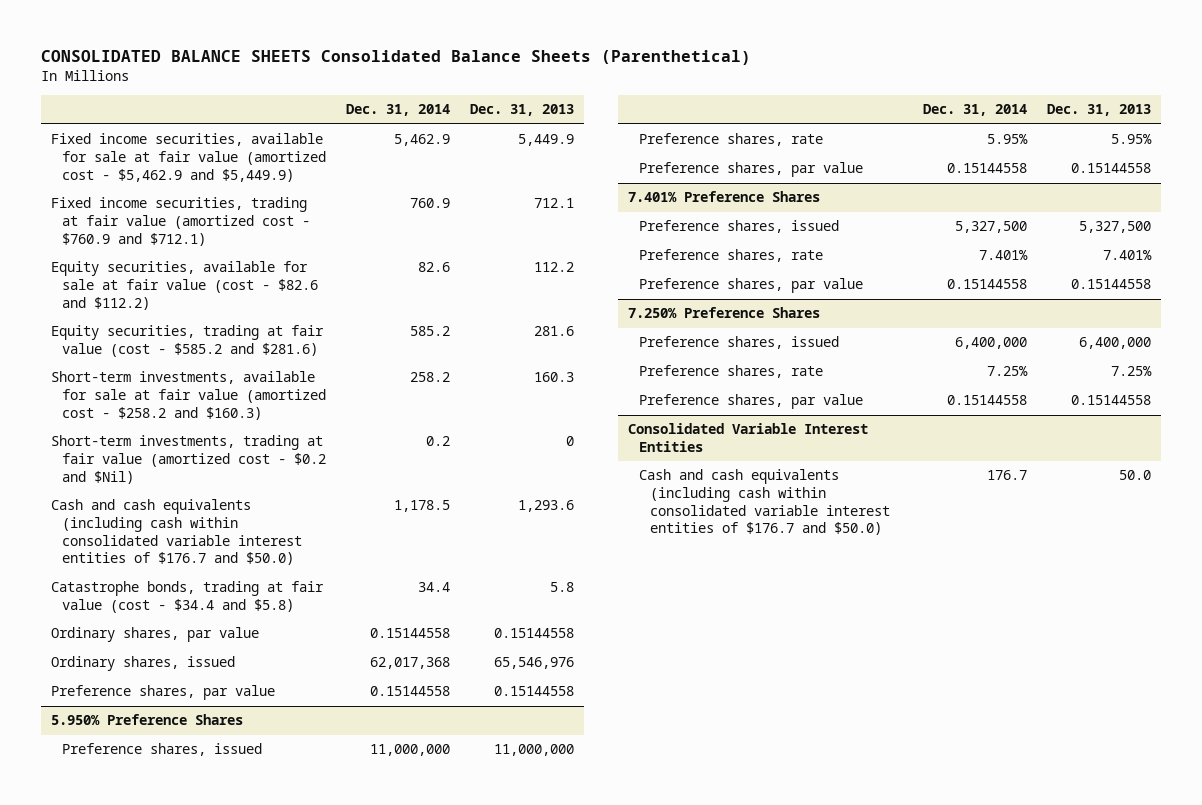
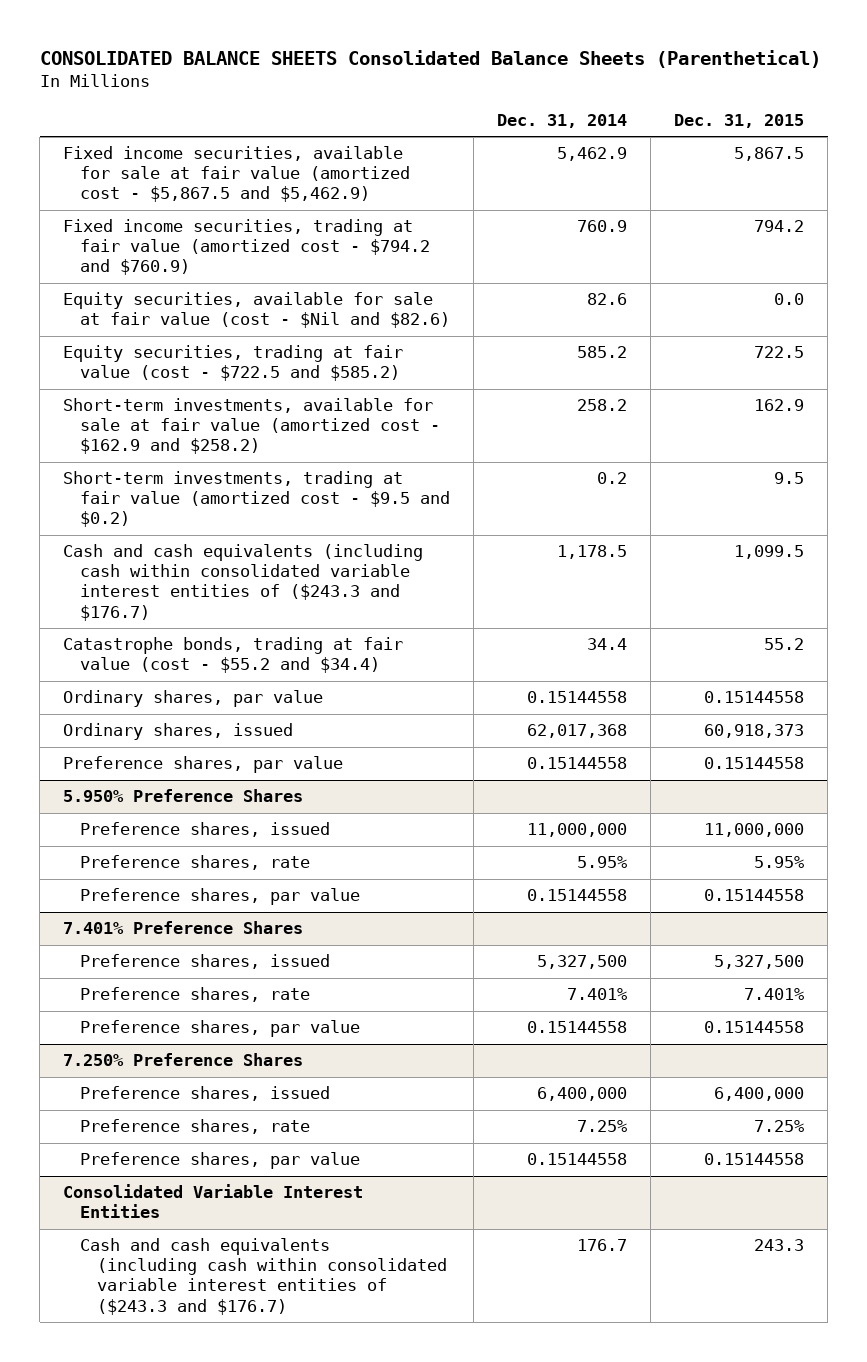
[469,104,574,117] Dec. 31, 2013 -> none
none -> [674,114,805,129] Dec. 31, 2015
[50,133,326,182] Fixed income securities, available for sale at fair value (amortized cost - $5,462.9 and $5,449.9) -> [63,146,411,203] Fixed income securities, available for sale at fair value (amortized cost - $5,867.5 and $5,462.9)
[50,197,310,246] Fixed income securities, trading at fair value (amortized cost - $760.9 and $712.1) -> [63,219,431,276] Fixed income securities, trading at fair value (amortized cost - $794.2 and $760.9)
[50,261,318,310] Equity securities, available for sale at fair value (cost - $82.6 and $112.2) -> [63,292,451,329] Equity securities, available for sale at fair value (cost - $Nil and $82.6)
[50,325,324,357] Equity securities, trading at fair value (cost - $585.2 and $281.6) -> [63,345,404,382] Equity securities, trading at fair value (cost - $722.5 and $585.2)
[50,371,326,420] Short-term investments, available for sale at fair value (amortized cost - $258.2 and $160.3) -> [63,398,441,455] Short-term investments, available for sale at fair value (amortized cost - $162.9 and $258.2)
[50,435,326,484] Short-term investments, trading at fair value (amortized cost - $0.2 and $Nil) -> [63,471,451,528] Short-term investments, trading at fair value (amortized cost - $9.5 and $0.2)
[50,499,302,566] Cash and cash equivalents (including cash within consolidated variable interest entities of $176.7 and $50.0) -> [63,544,424,621] Cash and cash equivalents (including cash within consolidated variable interest entities of ($243.3 and $176.7)
[50,581,324,613] Catastrophe bonds, trading at fair value (cost - $34.4 and $5.8) -> [63,637,404,674] Catastrophe bonds, trading at fair value (cost - $55.2 and $34.4)
[639,469,891,536] Cash and cash equivalents (including cash within consolidated variable interest entities of $176.7 and $50.0) -> [80,1238,447,1315] Cash and cash equivalents (including cash within consolidated variable interest entities of ($243.3 and $176.7)

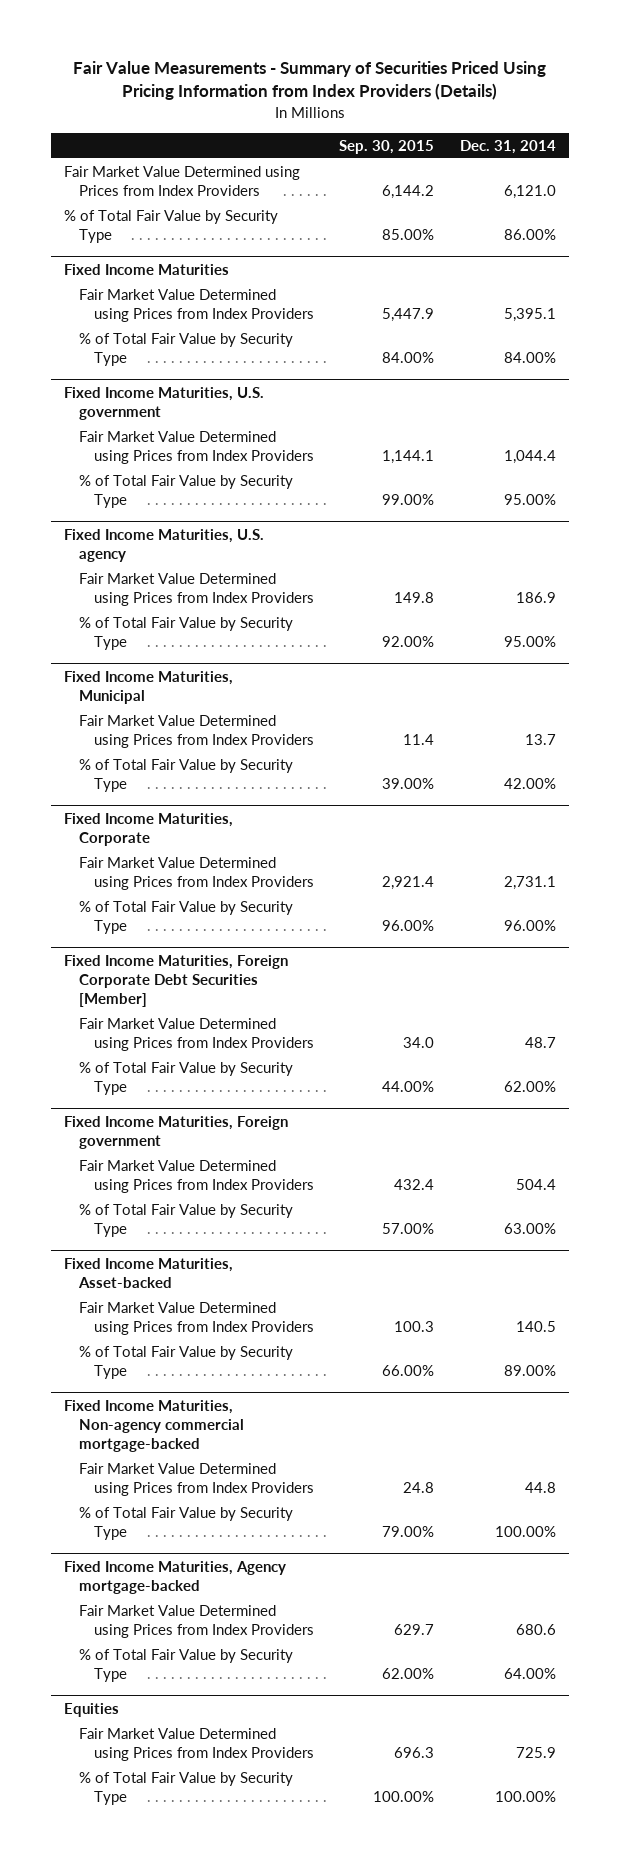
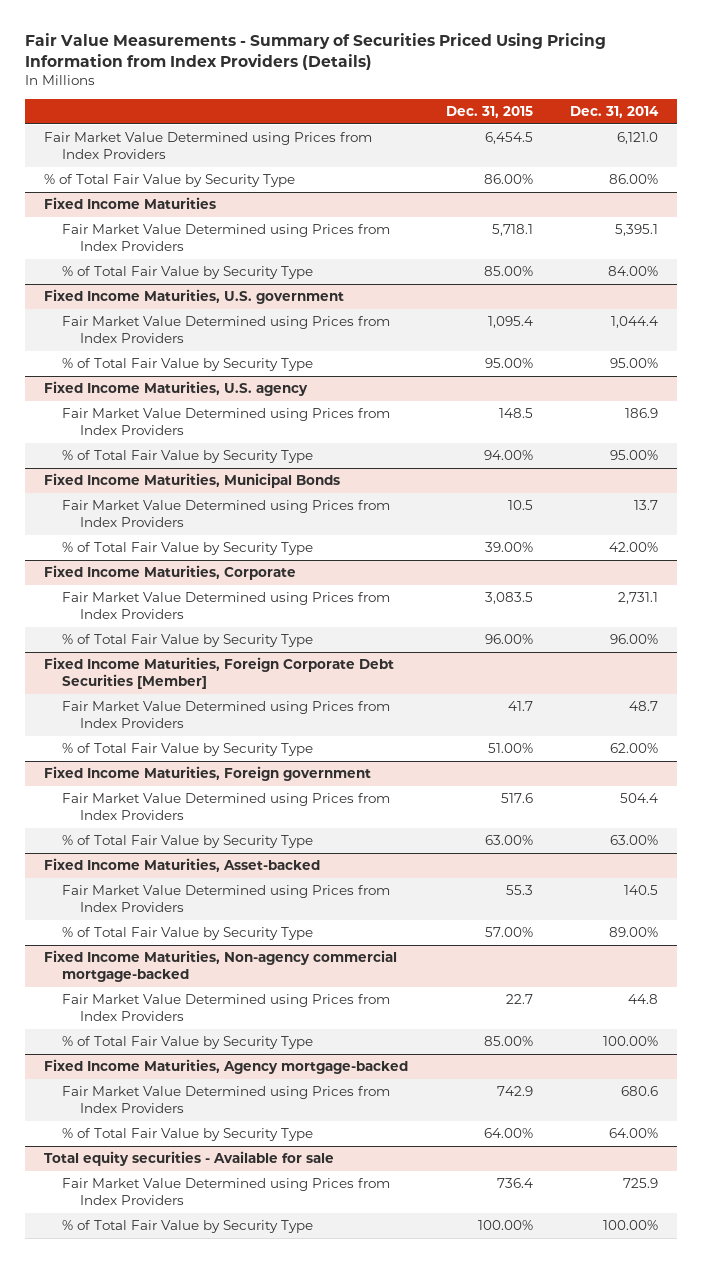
[339,139,435,154] Sep. 30, 2015 -> none
none -> [445,106,533,119] Dec. 31, 2015
[63,670,233,704] Fixed Income Maturities, Municipal -> [43,473,340,489] Fixed Income Maturities, Municipal Bonds
[63,1702,119,1717] Equities -> [43,1151,334,1167] Total equity securities - Available for sale

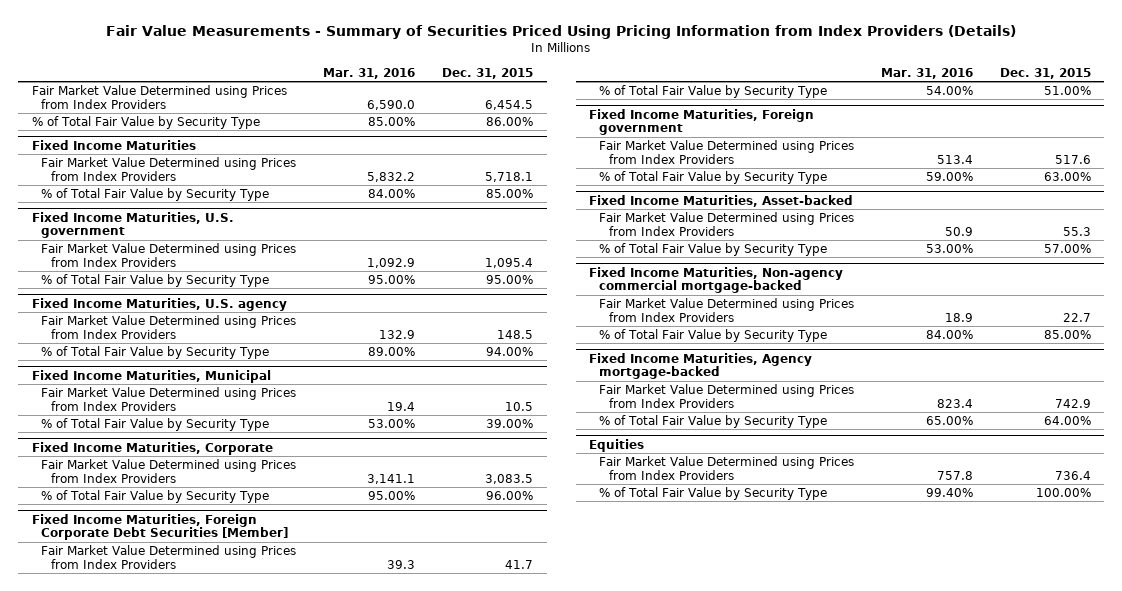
[570,106,660,119] Dec. 31, 2014 -> none
none -> [323,67,416,79] Mar. 31, 2016
[43,473,340,489] Fixed Income Maturities, Municipal Bonds -> [31,369,271,383] Fixed Income Maturities, Municipal
[43,1151,334,1167] Total equity securities - Available for sale -> [589,438,645,452] Equities

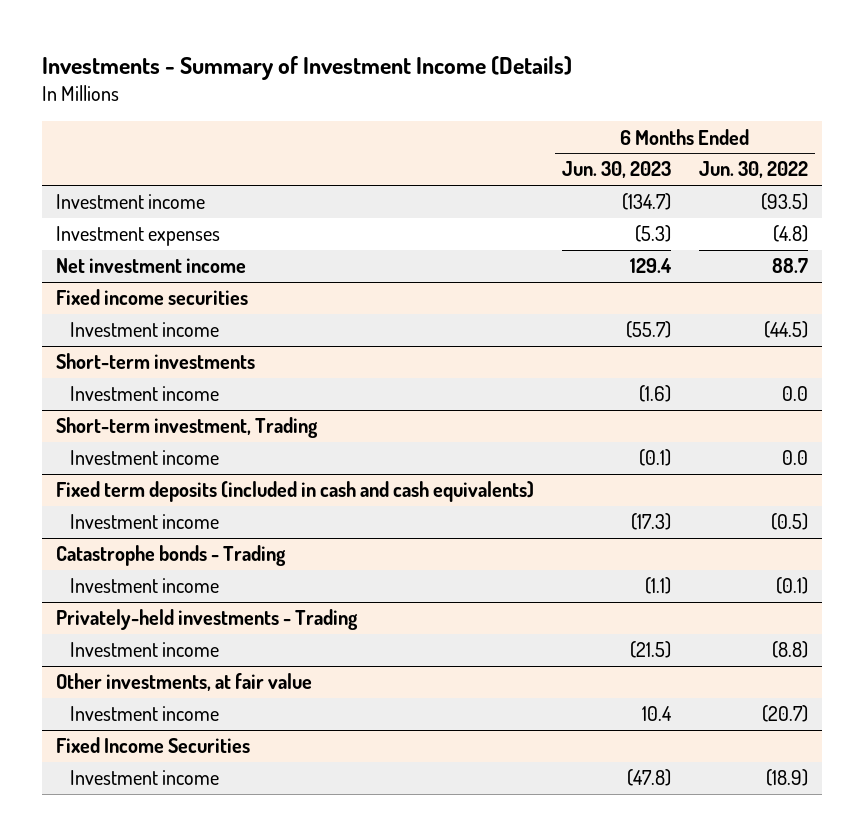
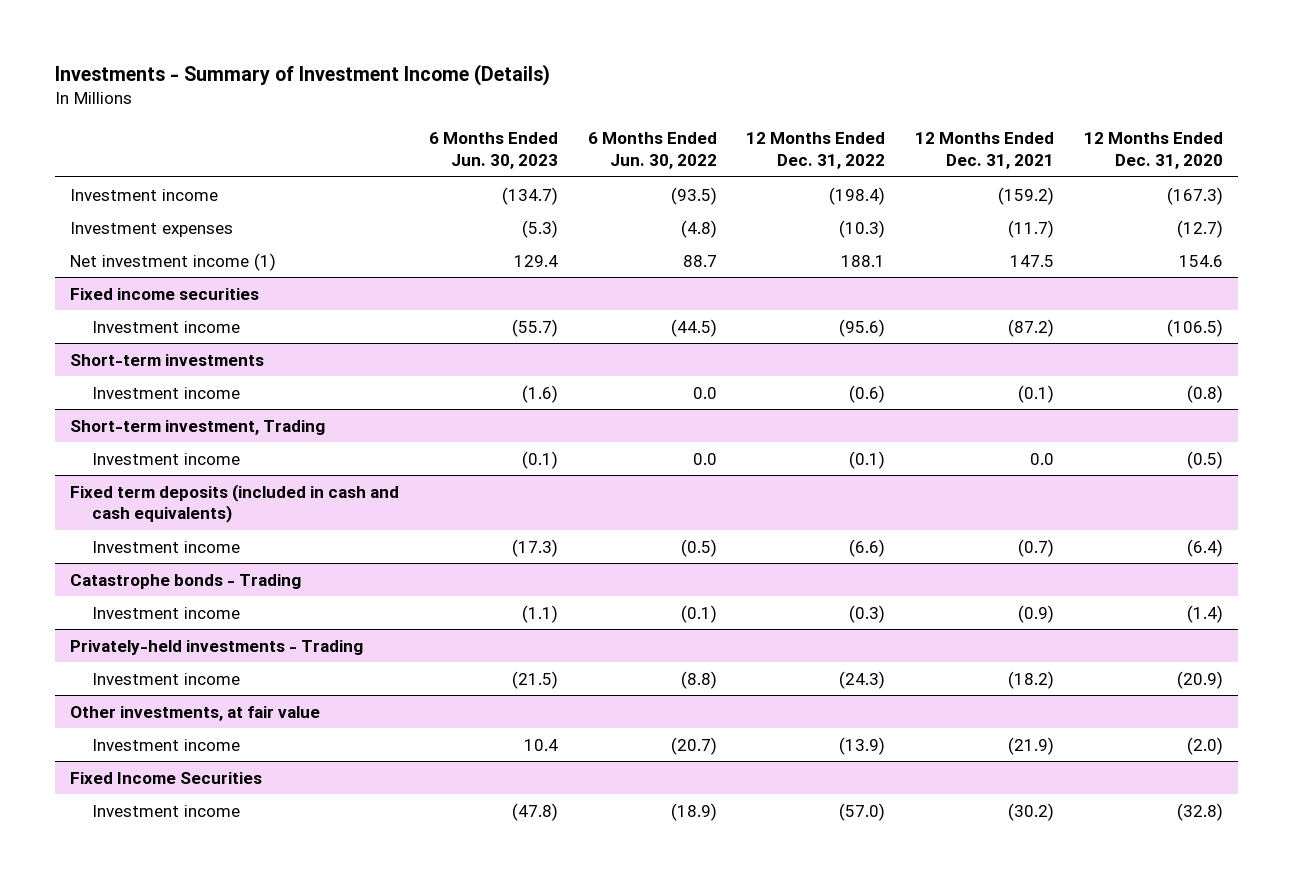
none -> [746,132,886,169] 12 Months Ended Dec. 31, 2022
none -> [915,132,1055,169] 12 Months Ended Dec. 31, 2021
none -> [1083,132,1223,169] 12 Months Ended Dec. 31, 2020
[56,258,247,274] Net investment income -> [70,252,277,271] Net investment income (1)

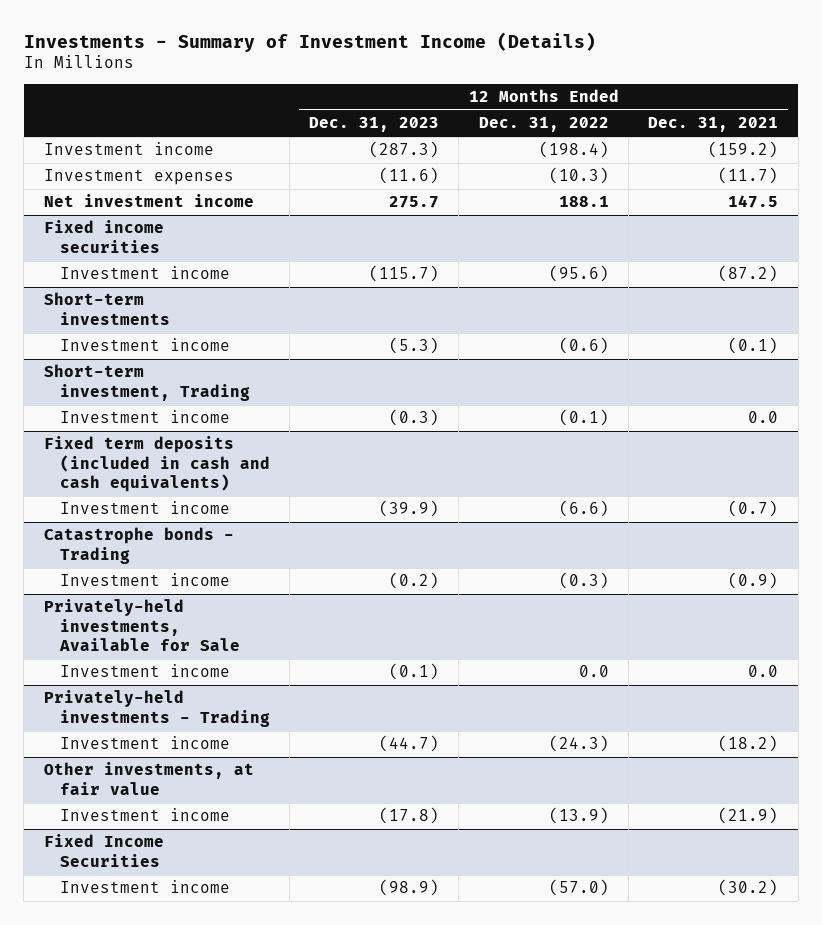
[428,132,558,169] 6 Months Ended Jun. 30, 2023 -> none
[587,132,717,169] 6 Months Ended Jun. 30, 2022 -> none
[1083,132,1223,169] 12 Months Ended Dec. 31, 2020 -> none
none -> [309,117,440,133] Dec. 31, 2023
[70,252,277,271] Net investment income (1) -> [43,194,254,208] Net investment income
none -> [43,599,240,652] Privately-held investments, Available for Sale
none -> [59,664,230,678] Investment income

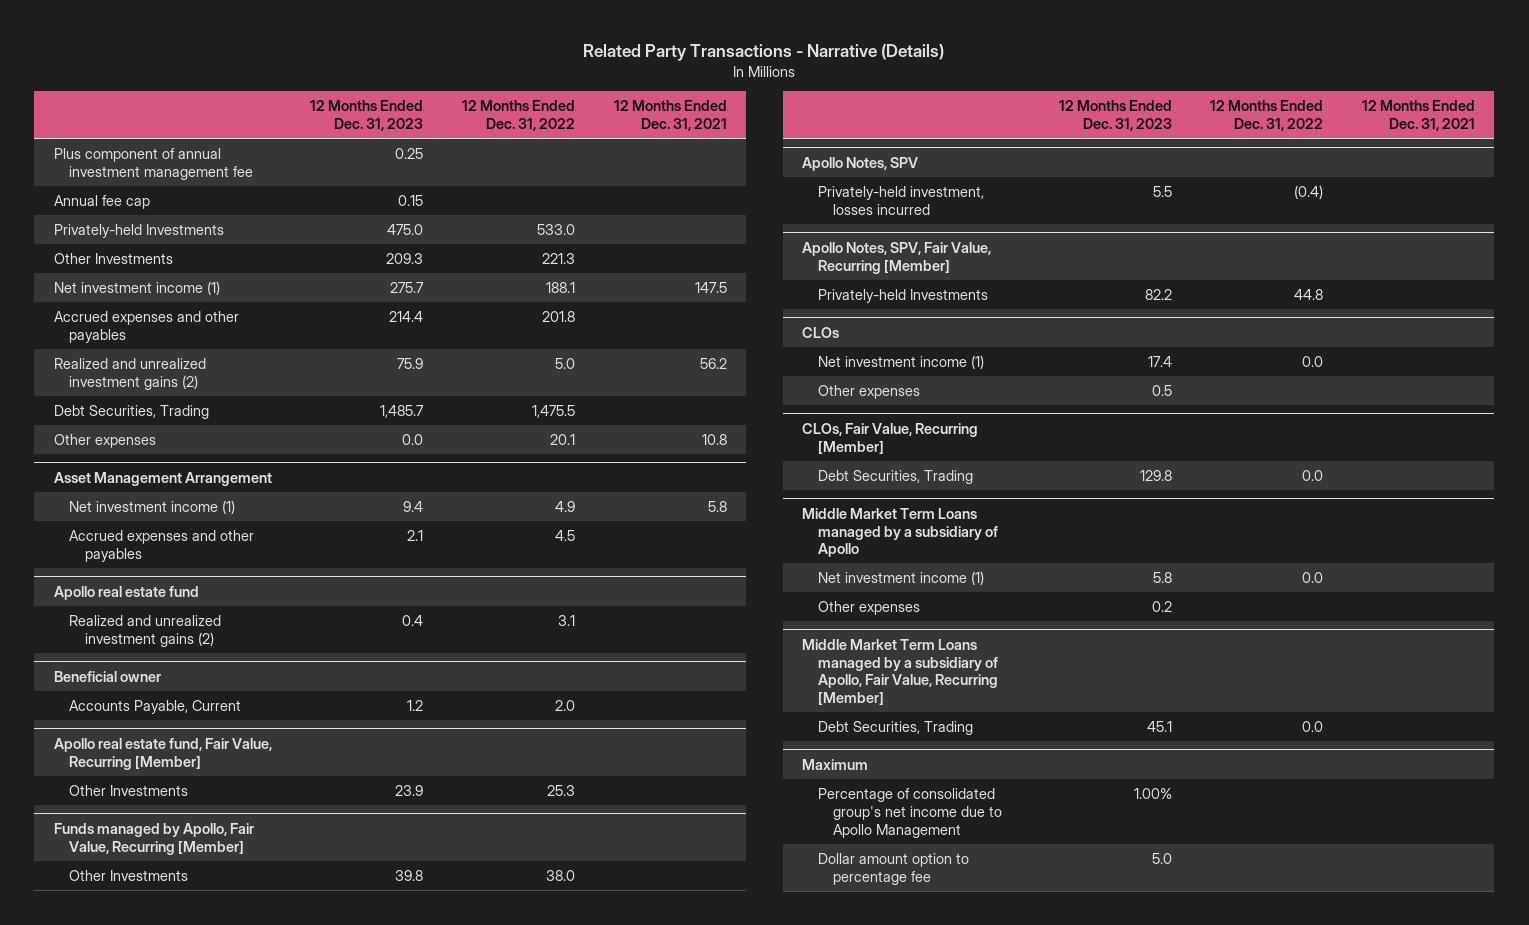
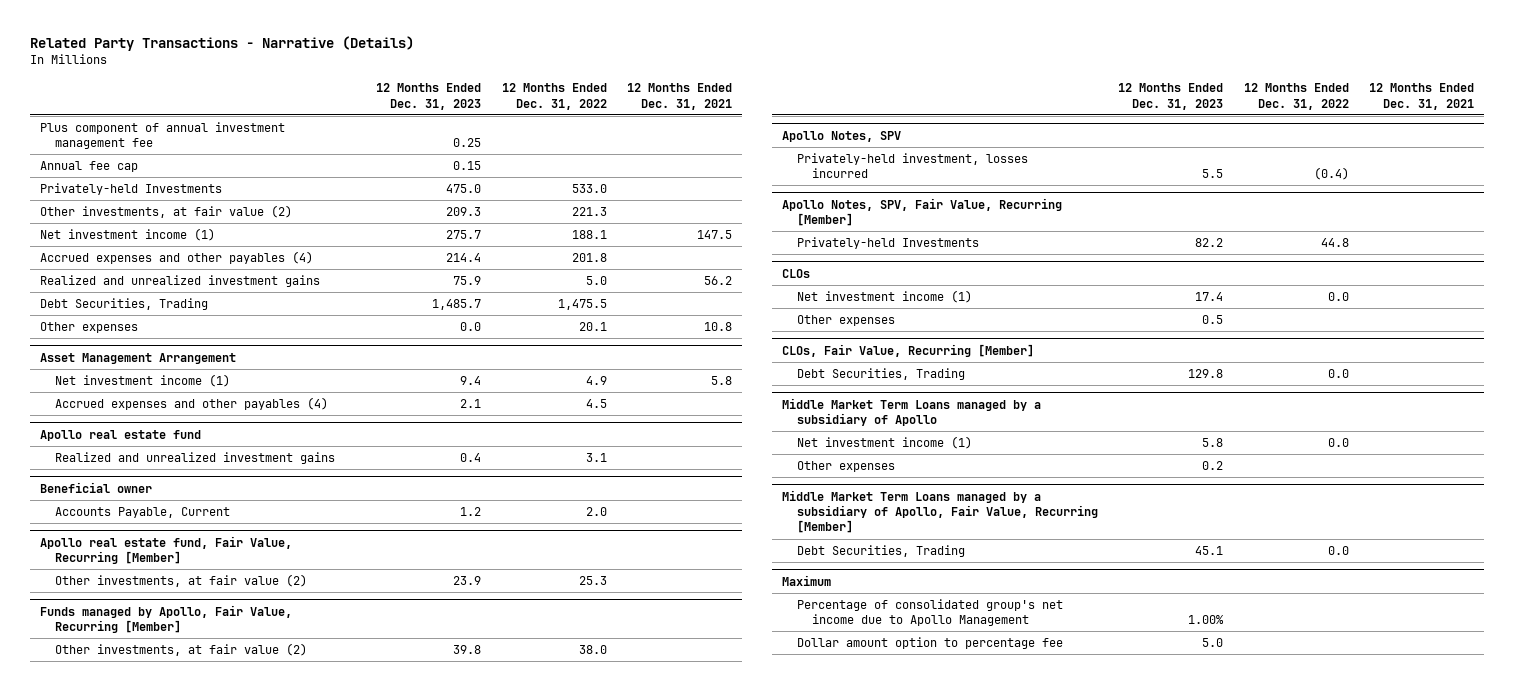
[53,252,173,264] Other Investments -> [39,204,292,218] Other investments, at fair value (2)
[53,310,239,343] Accrued expenses and other payables -> [39,250,313,264] Accrued expenses and other payables (4)
[53,357,206,390] Realized and unrealized investment gains (2) -> [39,274,320,287] Realized and unrealized investment gains
[69,529,255,562] Accrued expenses and other payables -> [55,396,329,410] Accrued expenses and other payables (4)
[69,614,222,647] Realized and unrealized investment gains (2) -> [55,451,336,464] Realized and unrealized investment gains
[69,784,189,796] Other Investments -> [55,573,308,587] Other investments, at fair value (2)
[69,869,189,881] Other Investments -> [55,642,308,656] Other investments, at fair value (2)

